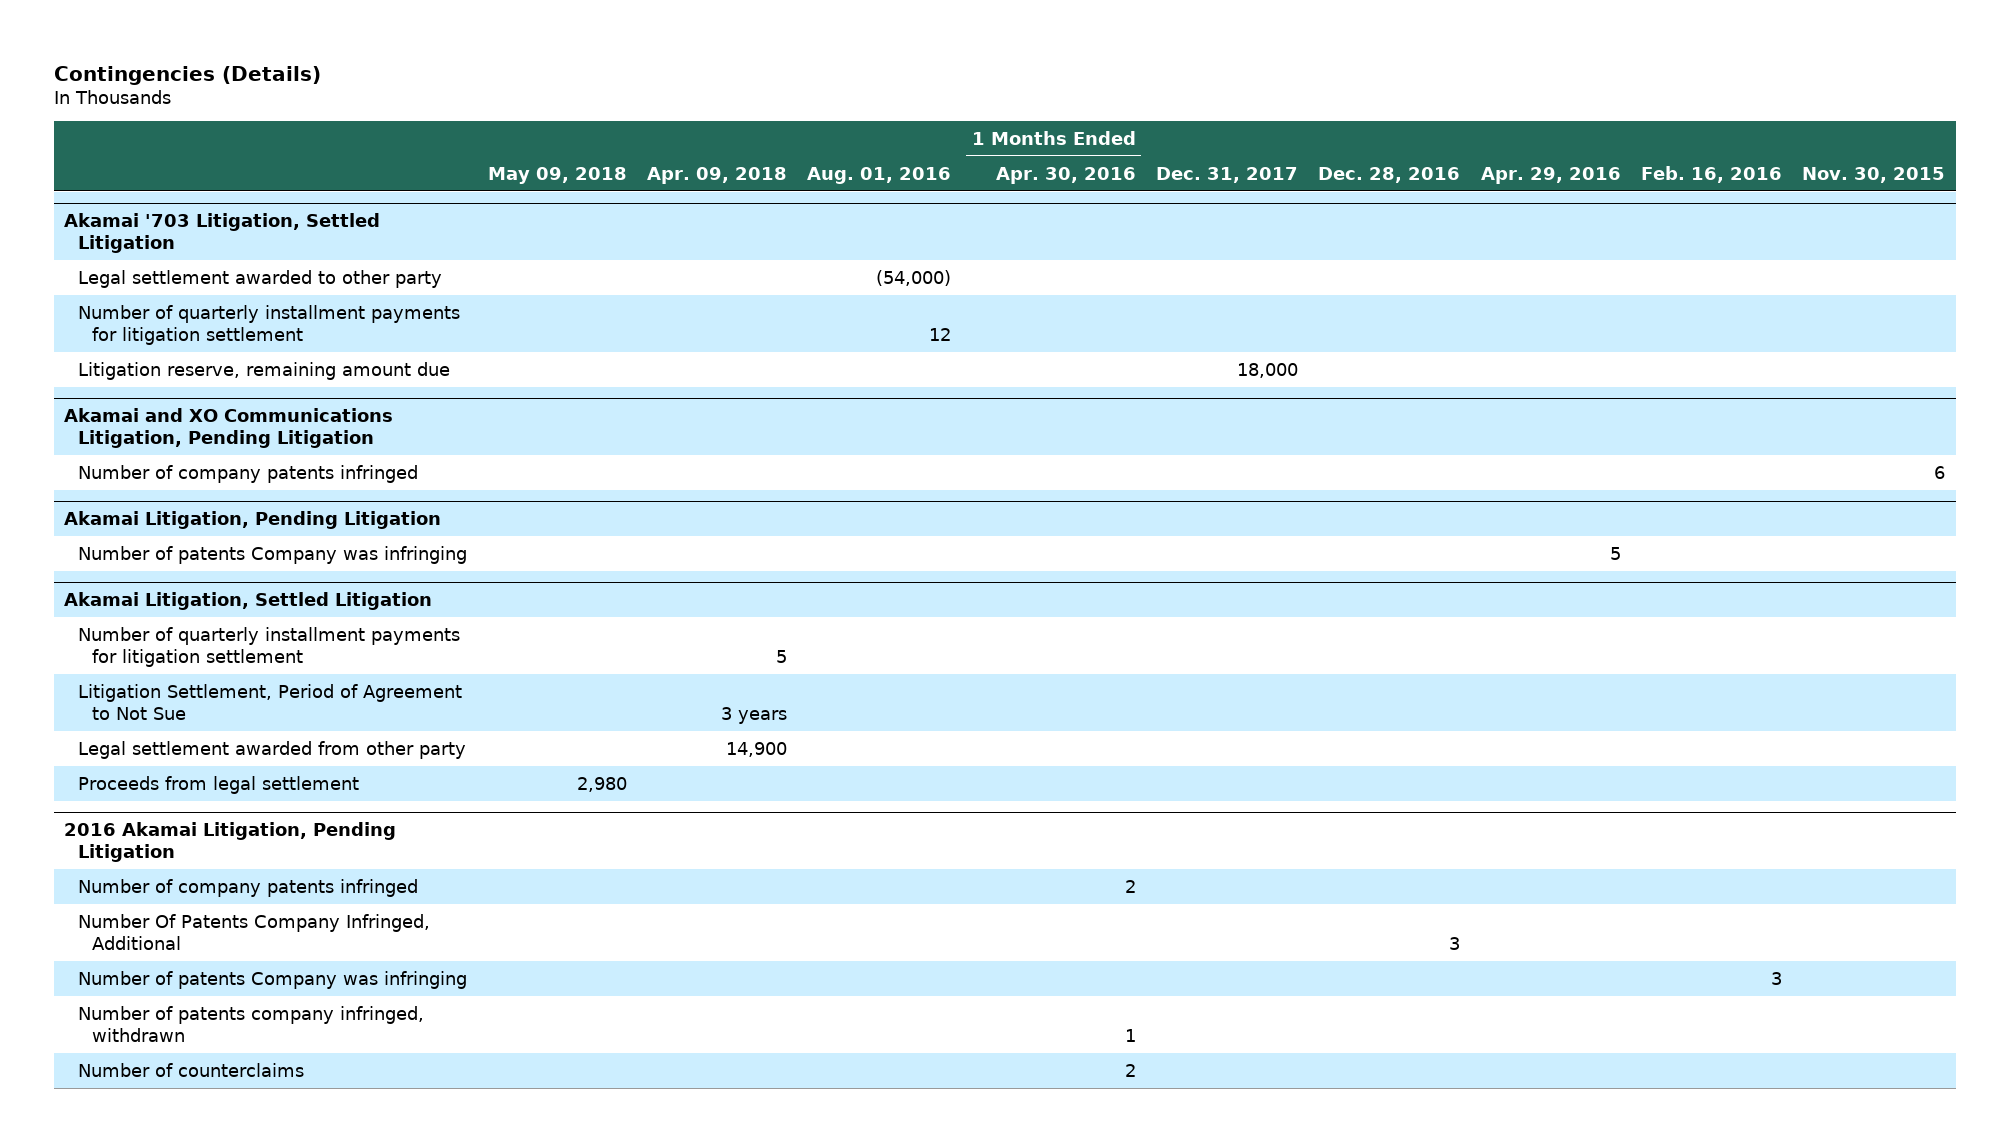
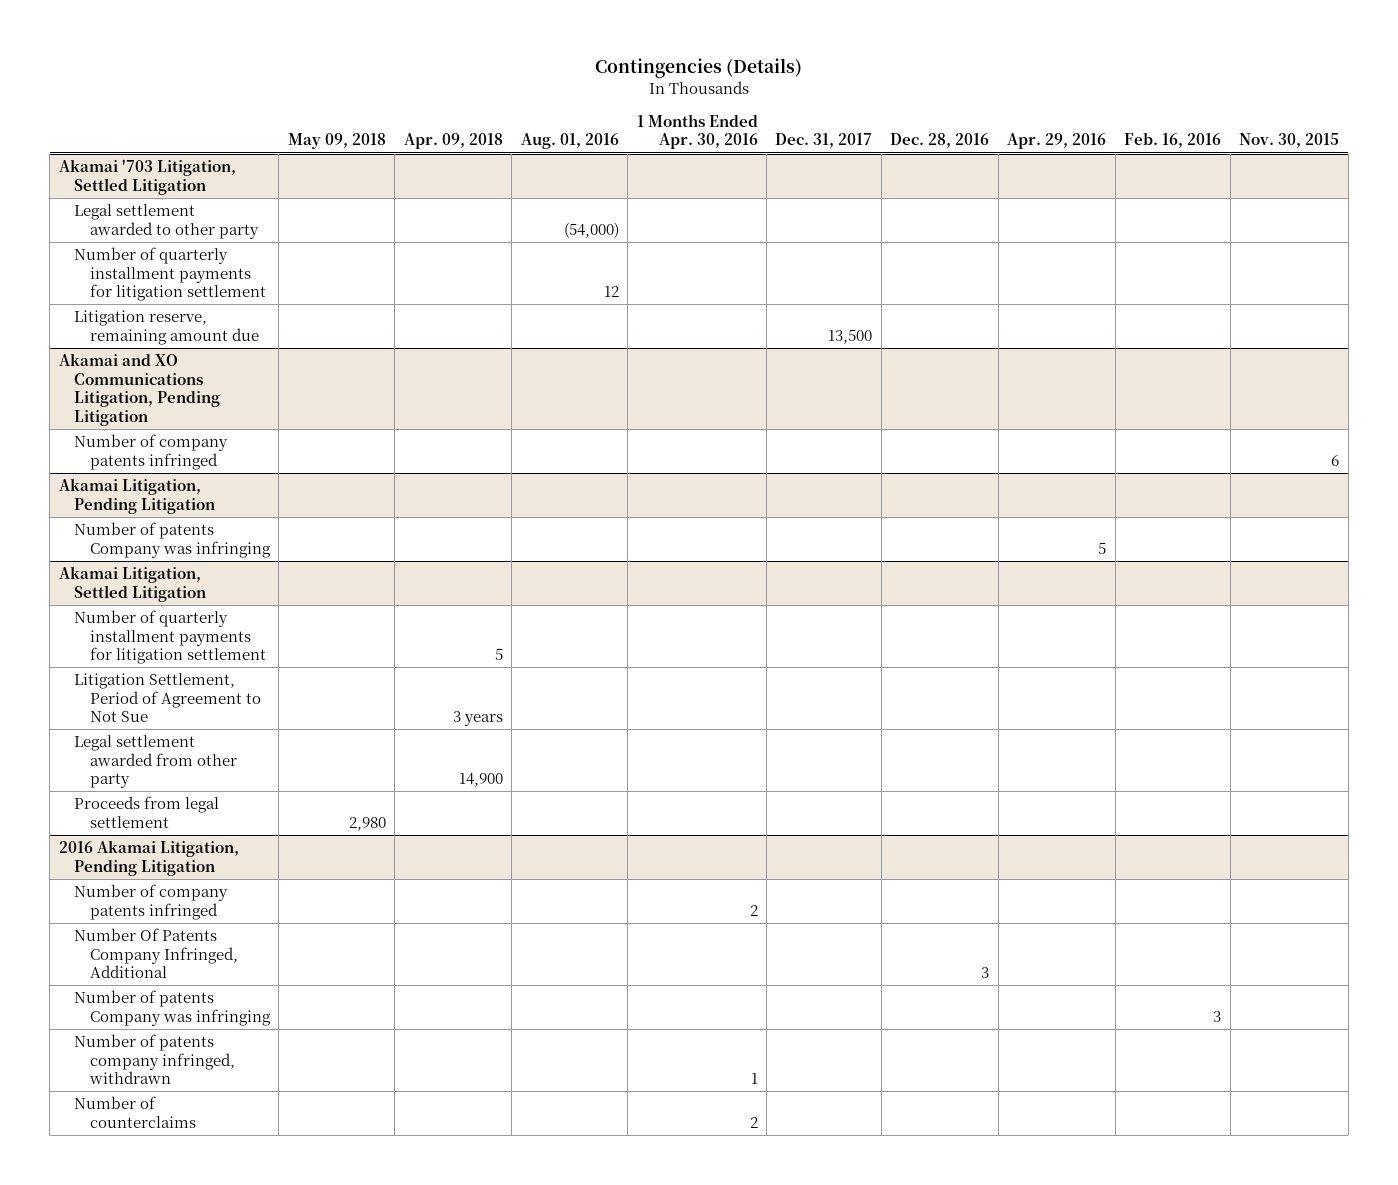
[1236,362,1298,378] 18,000 -> [828,328,873,344] 13,500

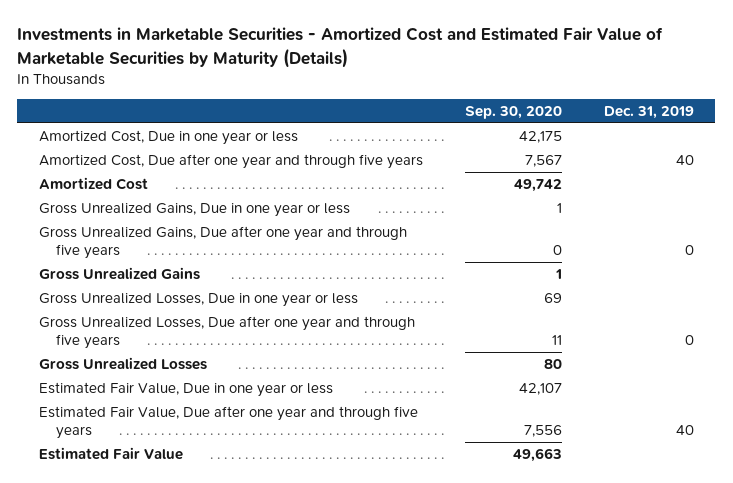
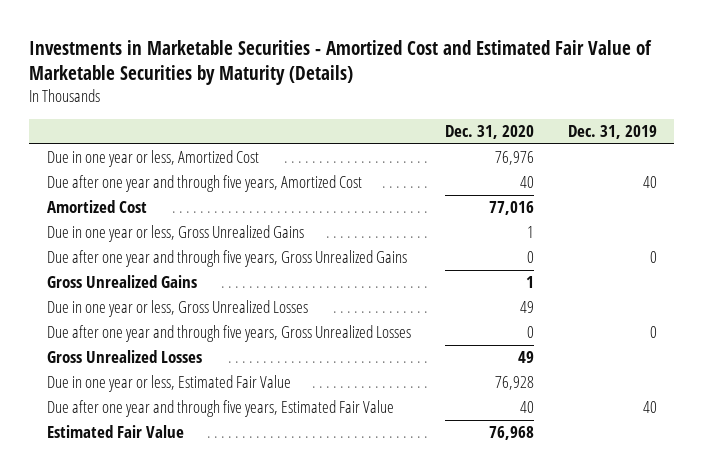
[464,105,562,119] Sep. 30, 2020 -> none
none -> [444,124,534,139] Dec. 31, 2020
[38,130,298,146] Amortized Cost, Due in one year or less -> [46,150,259,168] Due in one year or less, Amortized Cost
[38,154,423,170] Amortized Cost, Due after one year and through five years -> [46,175,362,193] Due after one year and through five years, Amortized Cost
[38,203,350,218] Gross Unrealized Gains, Due in one year or less -> [46,225,304,243] Due in one year or less, Gross Unrealized Gains
[38,226,407,260] Gross Unrealized Gains, Due after one year and through five years -> [46,250,407,268] Due after one year and through five years, Gross Unrealized Gains
[38,293,358,308] Gross Unrealized Losses, Due in one year or less -> [46,300,308,318] Due in one year or less, Gross Unrealized Losses
[38,316,415,350] Gross Unrealized Losses, Due after one year and through five years -> [46,325,411,343] Due after one year and through five years, Gross Unrealized Losses
[38,382,333,398] Estimated Fair Value, Due in one year or less -> [46,375,291,393] Due in one year or less, Estimated Fair Value
[38,406,418,440] Estimated Fair Value, Due after one year and through five years -> [46,400,394,418] Due after one year and through five years, Estimated Fair Value

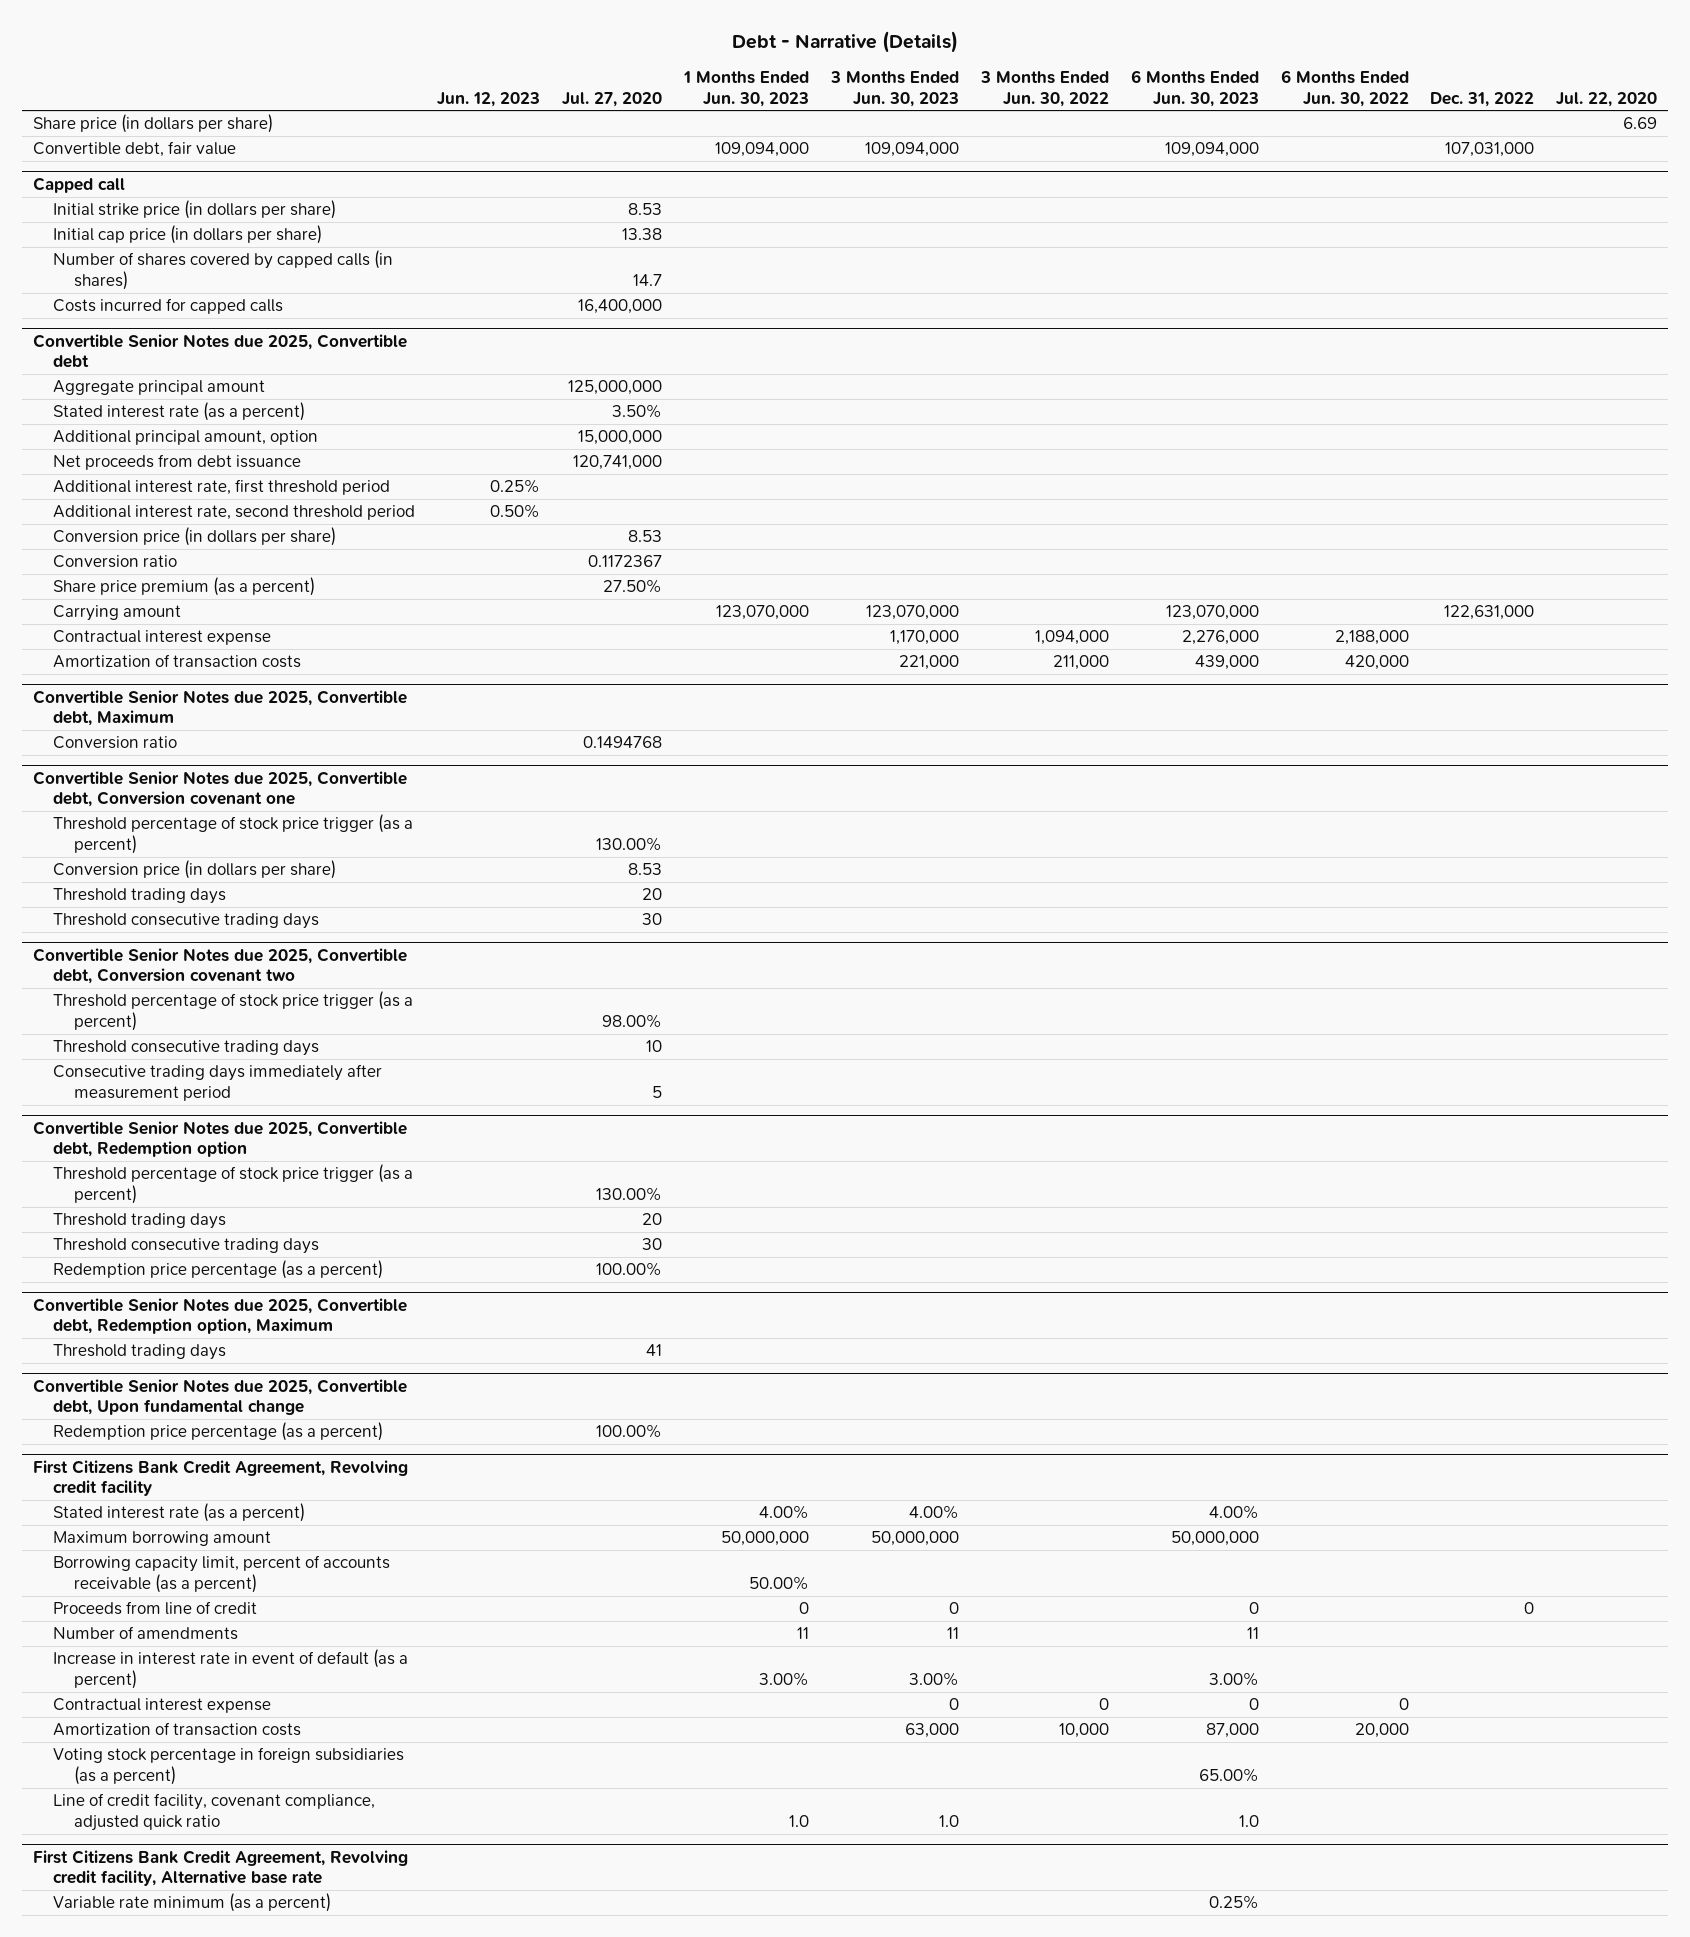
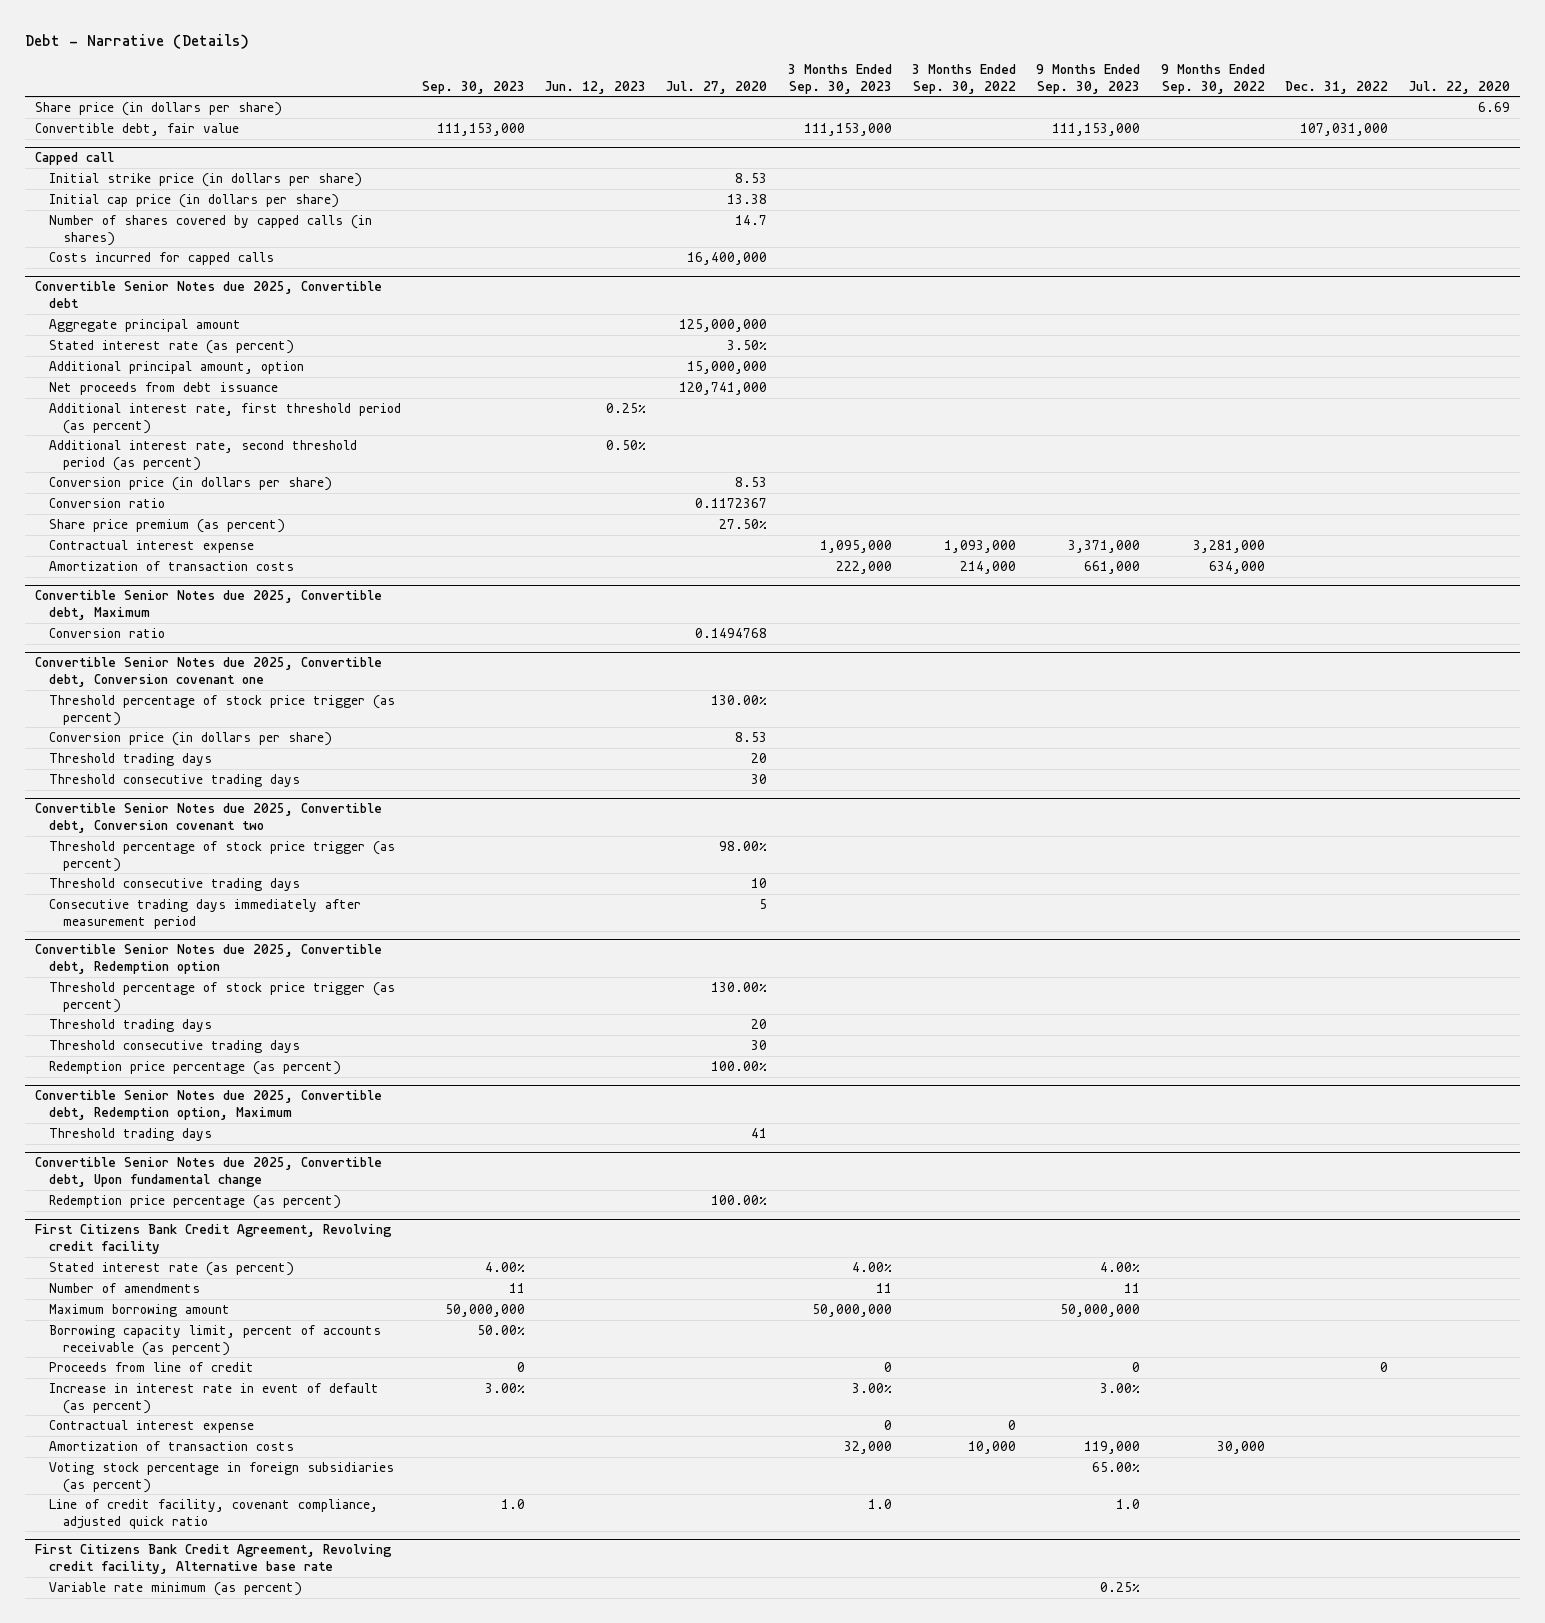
[682,70,809,107] 1 Months Ended Jun. 30, 2023 -> none
[829,70,959,107] 3 Months Ended Jun. 30, 2023 -> none
[979,70,1109,107] 3 Months Ended Jun. 30, 2022 -> none
[1130,69,1259,107] 6 Months Ended Jun. 30, 2023 -> none
[1280,69,1409,107] 6 Months Ended Jun. 30, 2022 -> none
none -> [421,80,525,94] Sep. 30, 2023
none -> [787,64,892,94] 3 Months Ended Sep. 30, 2023
none -> [912,64,1017,94] 3 Months Ended Sep. 30, 2022
none -> [1036,64,1141,94] 9 Months Ended Sep. 30, 2023
none -> [1160,64,1265,94] 9 Months Ended Sep. 30, 2022
[53,402,306,422] Stated interest rate (as a percent) -> [49,340,295,355] Stated interest rate (as percent)
[53,479,391,496] Additional interest rate, first threshold period -> [49,403,402,434] Additional interest rate, first threshold period (as percent)
[53,505,416,521] Additional interest rate, second threshold period -> [49,440,358,471] Additional interest rate, second threshold period (as percent)
[53,605,182,622] Carrying amount -> none
[53,577,316,597] Share price premium (as a percent) -> [49,519,286,534] Share price premium (as percent)
[53,814,414,855] Threshold percentage of stock price trigger (as a percent) -> [49,695,396,726] Threshold percentage of stock price trigger (as percent)
[53,991,414,1032] Threshold percentage of stock price trigger (as a percent) -> [49,841,396,872] Threshold percentage of stock price trigger (as percent)
[53,1164,414,1205] Threshold percentage of stock price trigger (as a percent) -> [49,982,396,1013] Threshold percentage of stock price trigger (as percent)
[53,1260,384,1280] Redemption price percentage (as a percent) -> [49,1061,342,1076] Redemption price percentage (as percent)
[53,1422,384,1442] Redemption price percentage (as a percent) -> [49,1195,342,1210] Redemption price percentage (as percent)
[53,1503,306,1523] Stated interest rate (as a percent) -> [49,1262,295,1277] Stated interest rate (as percent)
[53,1626,239,1641] Number of amendments -> [49,1283,201,1294] Number of amendments
[53,1555,391,1594] Borrowing capacity limit, percent of accounts receivable (as a percent) -> [49,1325,382,1356] Borrowing capacity limit, percent of accounts receivable (as percent)
[53,1649,409,1690] Increase in interest rate in event of default (as a percent) -> [49,1383,380,1414] Increase in interest rate in event of default (as percent)
[53,1747,405,1786] Voting stock percentage in foreign subsidiaries (as a percent) -> [49,1462,395,1493] Voting stock percentage in foreign subsidiaries (as percent)
[53,1893,332,1913] Variable rate minimum (as a percent) -> [49,1582,303,1597] Variable rate minimum (as percent)

